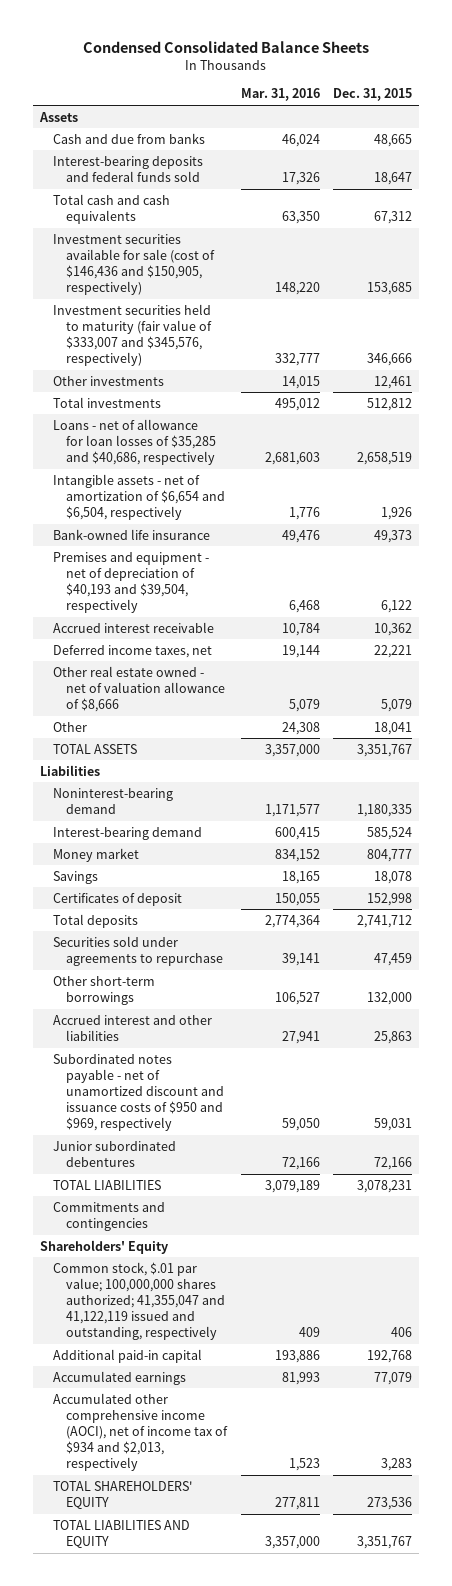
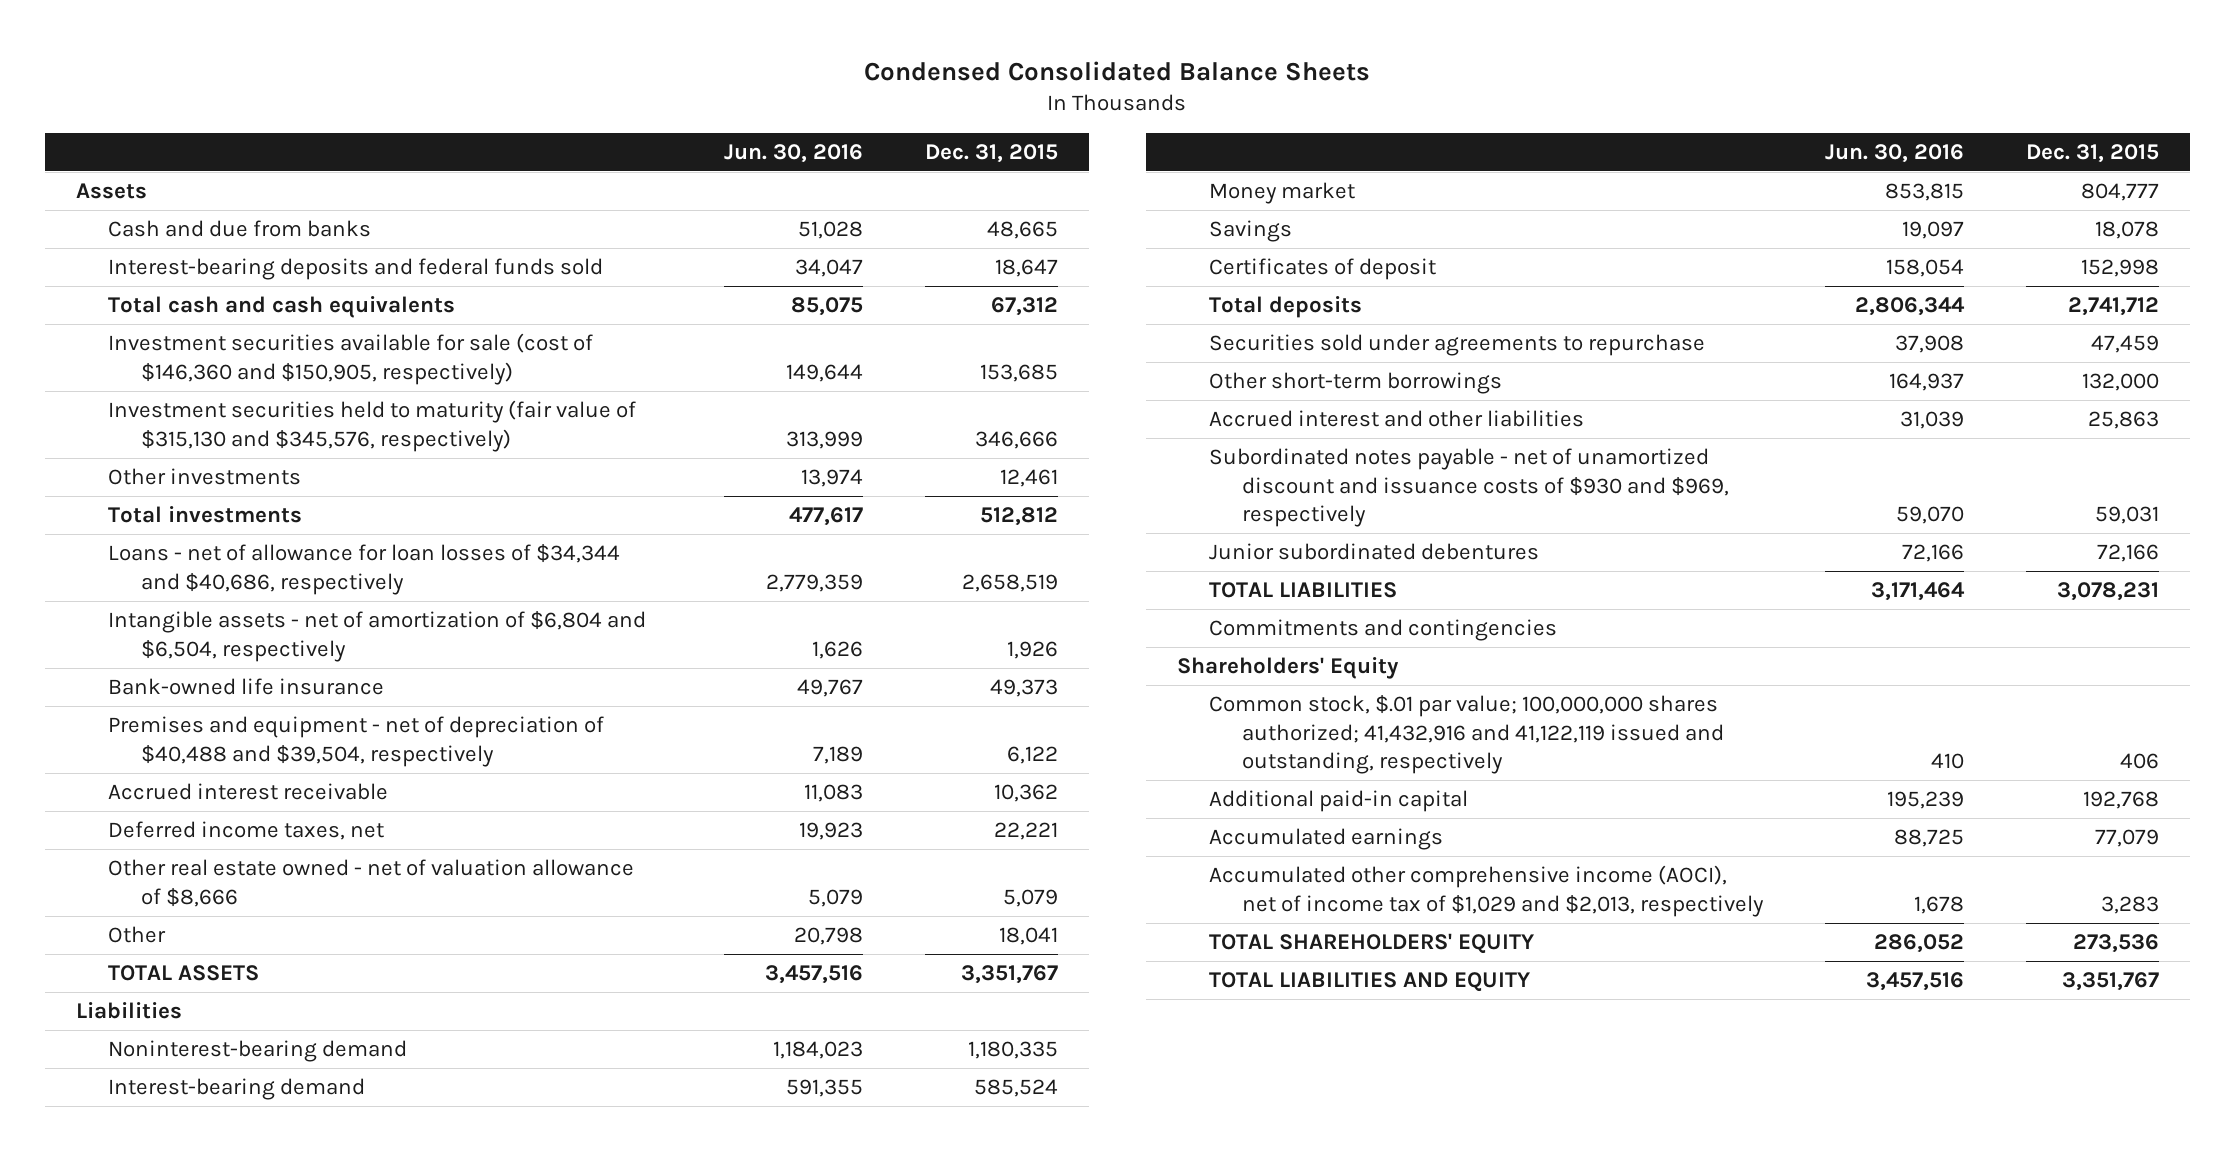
[240,88,320,102] Mar. 31, 2016 -> none
none -> [724,143,864,163] Jun. 30, 2016
[52,233,215,296] Investment securities available for sale (cost of $146,436 and $150,905, respectively) -> [108,333,594,385] Investment securities available for sale (cost of $146,360 and $150,905, respectively)
[52,303,212,367] Investment securities held to maturity (fair value of $333,007 and $345,576, respectively) -> [108,400,637,452] Investment securities held to maturity (fair value of $315,130 and $345,576, respectively)
[52,418,216,466] Loans - net of allowance for loan losses of $35,285 and $40,686, respectively -> [108,544,621,595] Loans - net of allowance for loan losses of $34,344 and $40,686, respectively
[52,473,225,521] Intangible assets - net of amortization of $6,654 and $6,504, respectively -> [108,611,647,662] Intangible assets - net of amortization of $6,804 and $6,504, respectively
[52,551,209,614] Premises and equipment - net of depreciation of $40,193 and $39,504, respectively -> [108,716,605,767] Premises and equipment - net of depreciation of $40,488 and $39,504, respectively
[52,1053,224,1132] Subordinated notes payable - net of unamortized discount and issuance costs of $950 and $969, respectively -> [1209,448,1730,528] Subordinated notes payable - net of unamortized discount and issuance costs of $930 and $969, respectively
[52,1261,225,1341] Common stock, $.01 par value; 100,000,000 shares authorized; 41,355,047 and 41,122,119 issued and outstanding, respectively -> [1209,695,1725,775] Common stock, $.01 par value; 100,000,000 shares authorized; 41,432,916 and 41,122,119 issued and outstanding, respectively
[52,1392,228,1472] Accumulated other comprehensive income (AOCI), net of income tax of $934 and $2,013, respectively -> [1209,865,1765,917] Accumulated other comprehensive income (AOCI), net of income tax of $1,029 and $2,013, respectively

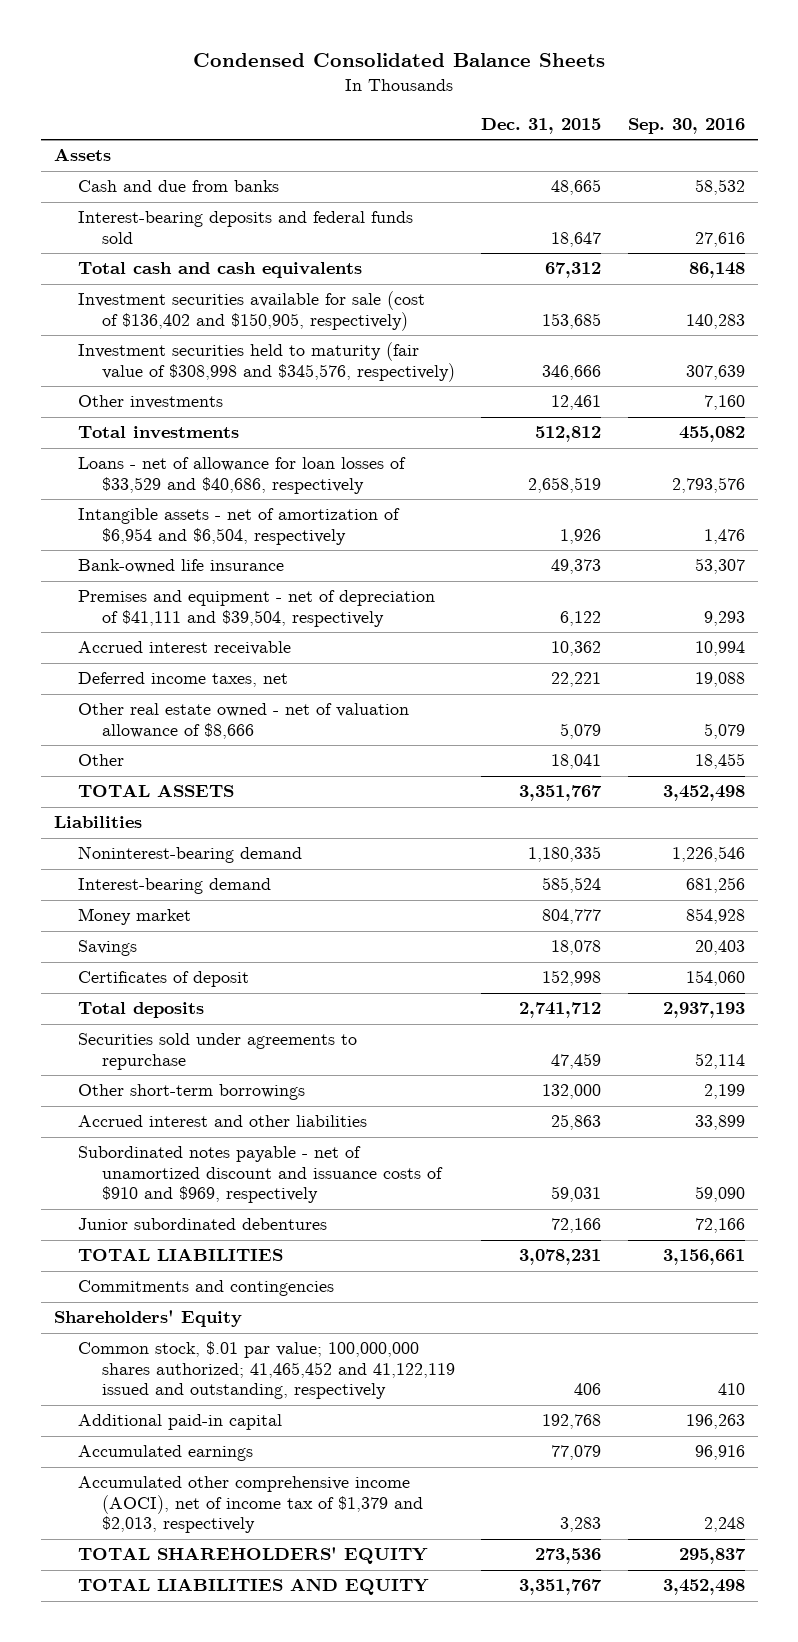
[724,143,864,163] Jun. 30, 2016 -> none
none -> [627,117,745,134] Sep. 30, 2016
[108,333,594,385] Investment securities available for sale (cost of $146,360 and $150,905, respectively) -> [77,291,425,331] Investment securities available for sale (cost of $136,402 and $150,905, respectively)
[108,400,637,452] Investment securities held to maturity (fair value of $315,130 and $345,576, respectively) -> [77,342,456,382] Investment securities held to maturity (fair value of $308,998 and $345,576, respectively)
[108,544,621,595] Loans - net of allowance for loan losses of $34,344 and $40,686, respectively -> [77,457,406,494] Loans - net of allowance for loan losses of $33,529 and $40,686, respectively
[108,611,647,662] Intangible assets - net of amortization of $6,804 and $6,504, respectively -> [77,508,400,545] Intangible assets - net of amortization of $6,954 and $6,504, respectively
[108,716,605,767] Premises and equipment - net of depreciation of $40,488 and $39,504, respectively -> [77,590,435,627] Premises and equipment - net of depreciation of $41,111 and $39,504, respectively
[1209,448,1730,528] Subordinated notes payable - net of unamortized discount and issuance costs of $930 and $969, respectively -> [77,1146,444,1204] Subordinated notes payable - net of unamortized discount and issuance costs of $910 and $969, respectively
[1209,695,1725,775] Common stock, $.01 par value; 100,000,000 shares authorized; 41,432,916 and 41,122,119 issued and outstanding, respectively -> [77,1341,456,1400] Common stock, $.01 par value; 100,000,000 shares authorized; 41,465,452 and 41,122,119 issued and outstanding, respectively
[1209,865,1765,917] Accumulated other comprehensive income (AOCI), net of income tax of $1,029 and $2,013, respectively -> [77,1476,424,1534] Accumulated other comprehensive income (AOCI), net of income tax of $1,379 and $2,013, respectively

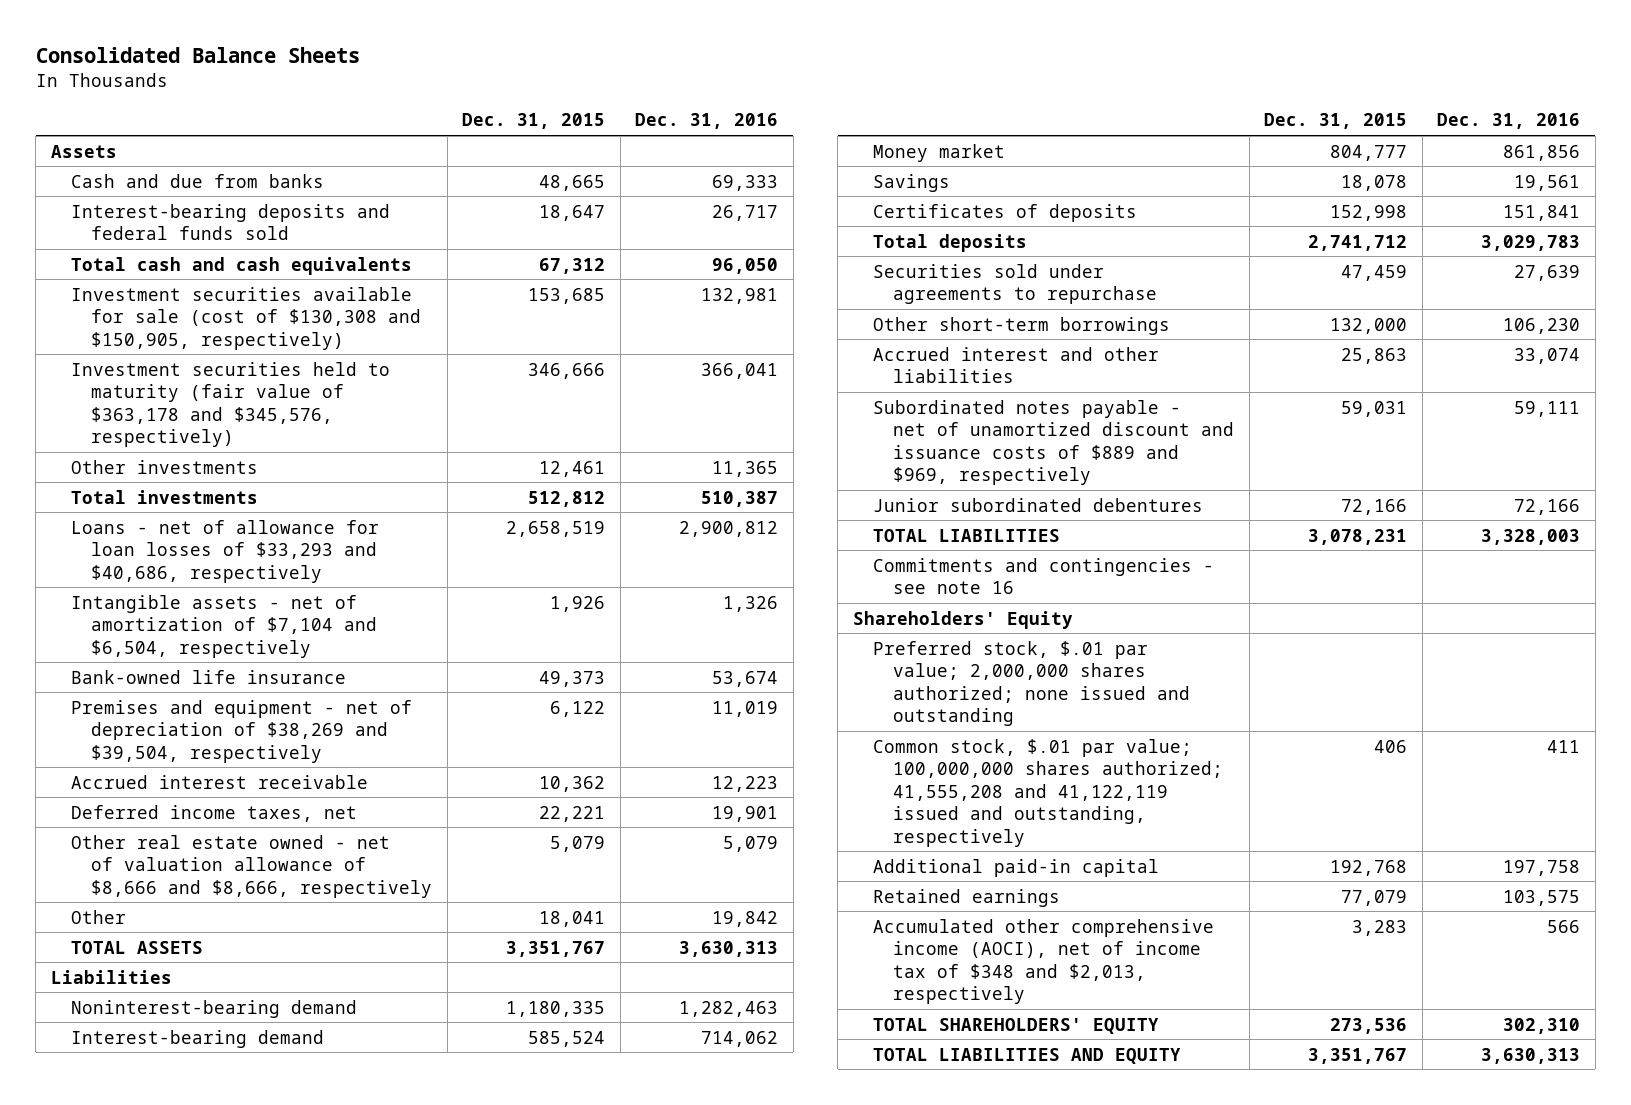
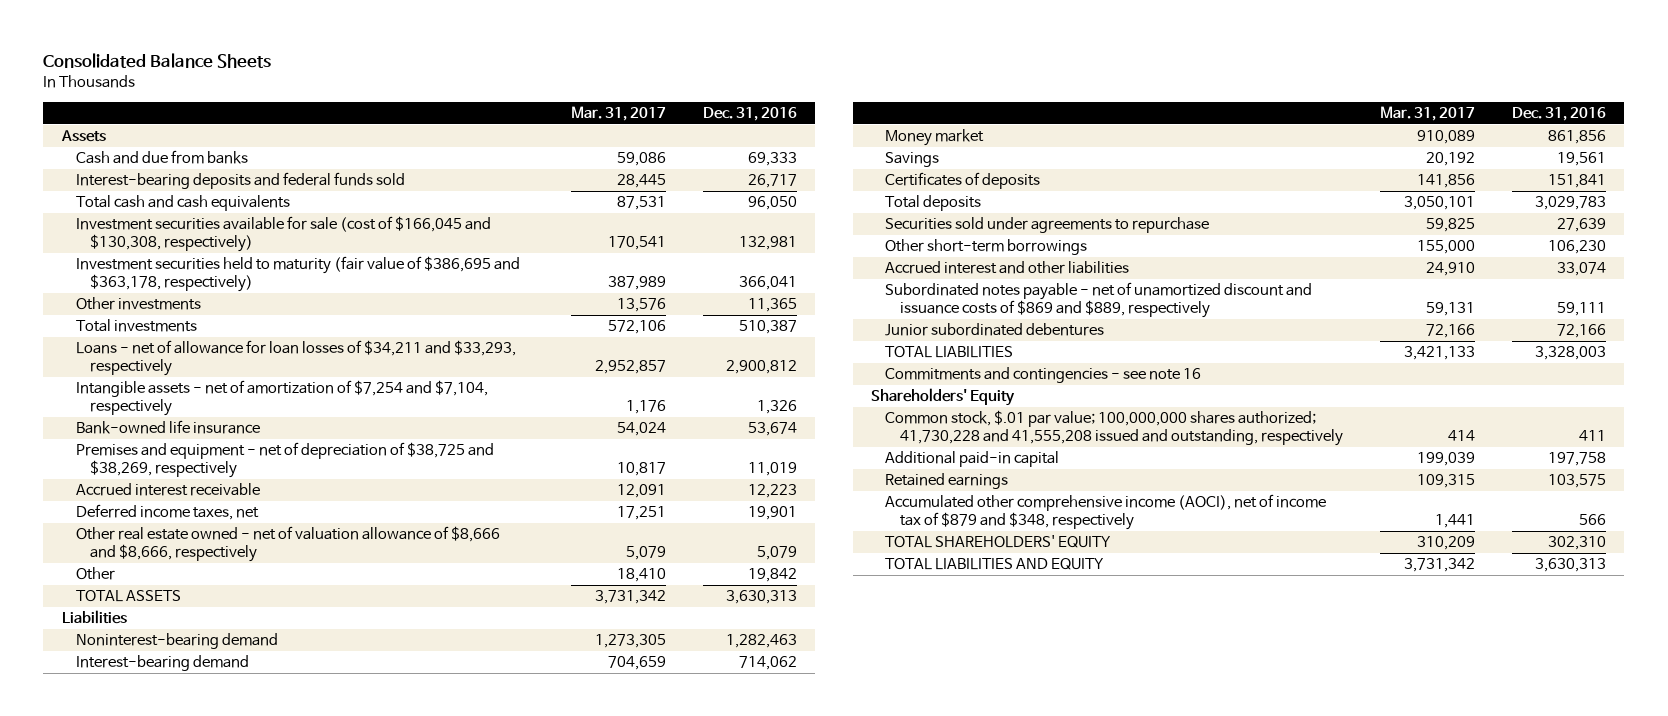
[462,113,606,130] Dec. 31, 2015 -> none
none -> [570,106,666,122] Mar. 31, 2017
[70,286,422,350] Investment securities available for sale (cost of $130,308 and $150,905, respectively) -> [76,216,492,253] Investment securities available for sale (cost of $166,045 and $130,308, respectively)
[70,361,390,448] Investment securities held to maturity (fair value of $363,178 and $345,576, respectively) -> [76,256,521,293] Investment securities held to maturity (fair value of $386,695 and $363,178, respectively)
[70,519,379,583] Loans - net of allowance for loan losses of $33,293 and $40,686, respectively -> [76,340,517,377] Loans - net of allowance for loan losses of $34,211 and $33,293, respectively
[70,594,378,658] Intangible assets - net of amortization of $7,104 and $6,504, respectively -> [76,380,489,417] Intangible assets - net of amortization of $7,254 and $7,104, respectively
[70,699,412,763] Premises and equipment - net of depreciation of $38,269 and $39,504, respectively -> [76,442,495,479] Premises and equipment - net of depreciation of $38,725 and $38,269, respectively
[873,399,1235,486] Subordinated notes payable - net of unamortized discount and issuance costs of $889 and $969, respectively -> [885,282,1313,319] Subordinated notes payable - net of unamortized discount and issuance costs of $869 and $889, respectively
[873,640,1191,727] Preferred stock, $.01 par value; 2,000,000 shares authorized; none issued and outstanding -> none
[873,738,1224,847] Common stock, $.01 par value; 100,000,000 shares authorized; 41,555,208 and 41,122,119 issued and outstanding, respectively -> [885,410,1343,447] Common stock, $.01 par value; 100,000,000 shares authorized; 41,730,228 and 41,555,208 issued and outstanding, respectively
[873,918,1215,1005] Accumulated other comprehensive income (AOCI), net of income tax of $348 and $2,013, respectively -> [885,494,1327,531] Accumulated other comprehensive income (AOCI), net of income tax of $879 and $348, respectively

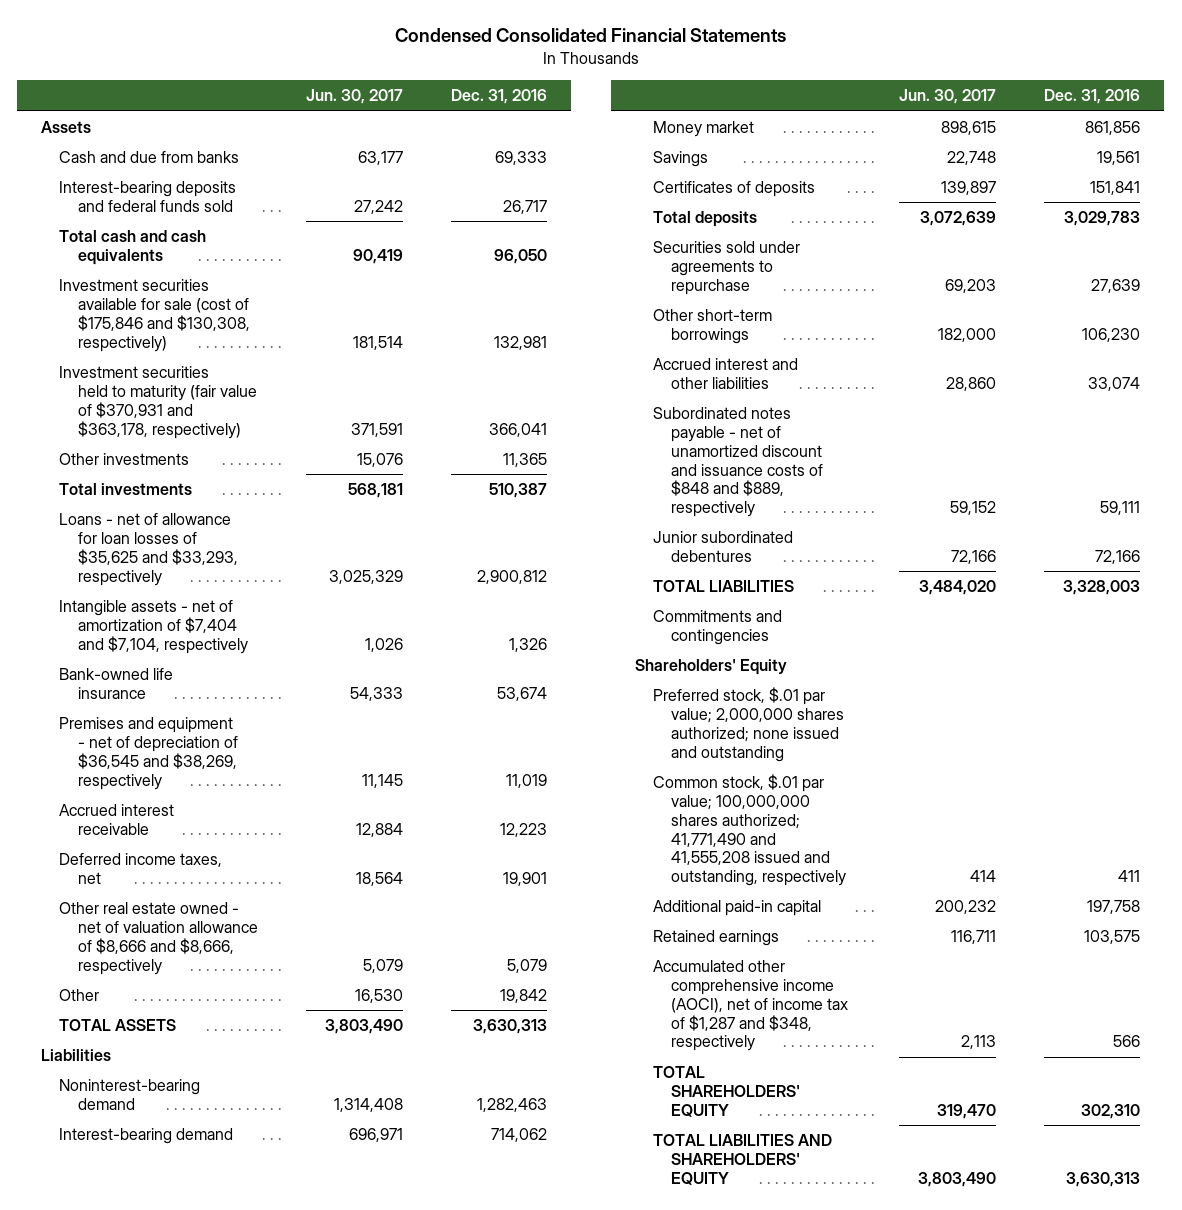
[43,52,272,68] Consolidated Balance Sheets -> [394,28,786,43] Condensed Consolidated Financial Statements
[570,106,666,122] Mar. 31, 2017 -> none
none -> [305,89,403,105] Jun. 30, 2017
[76,216,492,253] Investment securities available for sale (cost of $166,045 and $130,308, respectively) -> [59,279,250,352] Investment securities available for sale (cost of $175,846 and $130,308, respectively)
[76,256,521,293] Investment securities held to maturity (fair value of $386,695 and $363,178, respectively) -> [59,366,257,439] Investment securities held to maturity (fair value of $370,931 and $363,178, respectively)
[76,340,517,377] Loans - net of allowance for loan losses of $34,211 and $33,293, respectively -> [59,513,238,586] Loans - net of allowance for loan losses of $35,625 and $33,293, respectively
[76,380,489,417] Intangible assets - net of amortization of $7,254 and $7,104, respectively -> [59,600,248,654] Intangible assets - net of amortization of $7,404 and $7,104, respectively
[76,442,495,479] Premises and equipment - net of depreciation of $38,725 and $38,269, respectively -> [59,717,238,790] Premises and equipment - net of depreciation of $36,545 and $38,269, respectively
[885,282,1313,319] Subordinated notes payable - net of unamortized discount and issuance costs of $869 and $889, respectively -> [653,407,824,518] Subordinated notes payable - net of unamortized discount and issuance costs of $848 and $889, respectively
[885,367,1202,384] Commitments and contingencies - see note 16 -> [653,610,783,645] Commitments and contingencies
none -> [653,687,845,762] Preferred stock, $.01 par value; 2,000,000 shares authorized; none issued and outstanding
[885,410,1343,447] Common stock, $.01 par value; 100,000,000 shares authorized; 41,730,228 and 41,555,208 issued and outstanding, respectively -> [653,774,847,887] Common stock, $.01 par value; 100,000,000 shares authorized; 41,771,490 and 41,555,208 issued and outstanding, respectively
[885,494,1327,531] Accumulated other comprehensive income (AOCI), net of income tax of $879 and $348, respectively -> [653,960,849,1052] Accumulated other comprehensive income (AOCI), net of income tax of $1,287 and $348, respectively
[885,558,1105,571] TOTAL LIABILITIES AND EQUITY -> [653,1134,833,1185] TOTAL LIABILITIES AND SHAREHOLDERS' EQUITY

